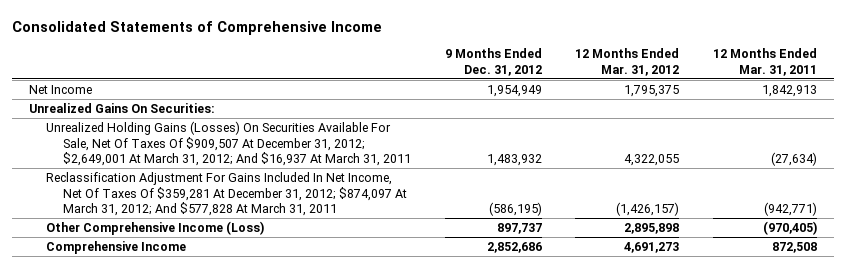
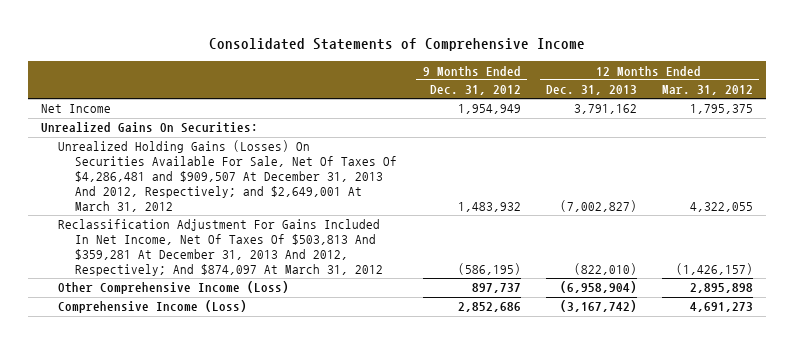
[712,48,817,76] 12 Months Ended Mar. 31, 2011 -> none
none -> [545,85,637,96] Dec. 31, 2013
[46,121,412,166] Unrealized Holding Gains (Losses) On Securities Available For Sale, Net Of Taxes Of $909,507 At December 31, 2012; $2,649,001 At March 31, 2012; And $16,937 At March 31, 2011 -> [57,140,398,212] Unrealized Holding Gains (Losses) On Securities Available For Sale, Net Of Taxes Of $4,286,481 and $909,507 At December 31, 2013 And 2012, Respectively; and $2,649,001 At March 31, 2012
[46,172,408,216] Reclassification Adjustment For Gains Included In Net Income, Net Of Taxes Of $359,281 At December 31, 2012; $874,097 At March 31, 2012; And $577,828 At March 31, 2011 -> [57,219,384,277] Reclassification Adjustment For Gains Included In Net Income, Net Of Taxes Of $503,813 And $359,281 At December 31, 2013 And 2012, Respectively; And $874,097 At March 31, 2012
[46,241,187,255] Comprehensive Income -> [57,300,247,314] Comprehensive Income (Loss)

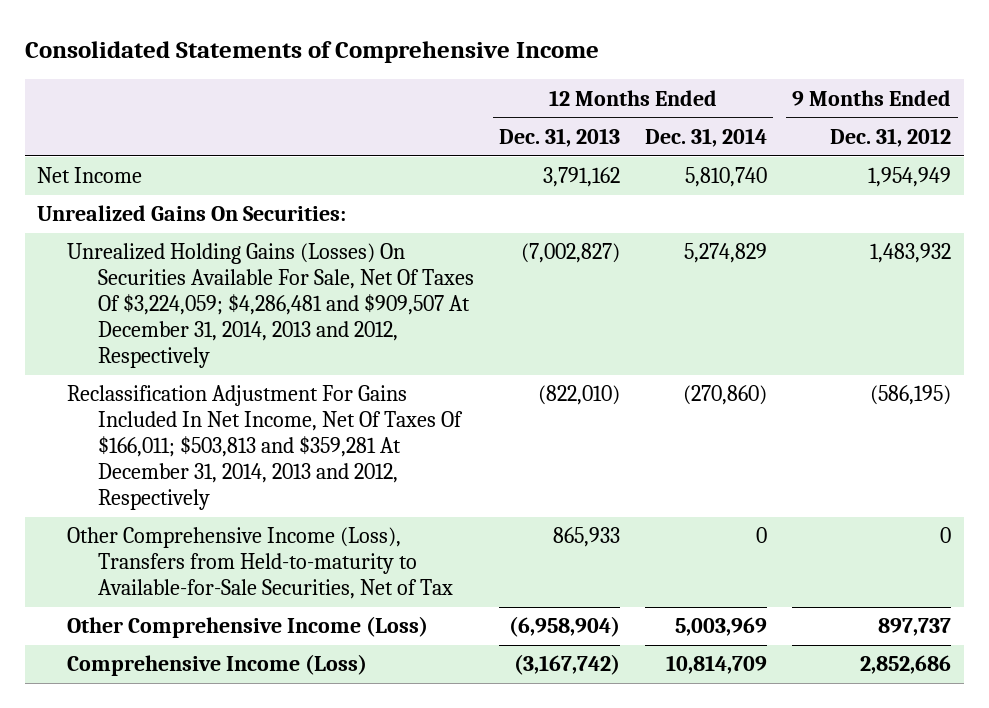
[662,85,754,96] Mar. 31, 2012 -> none
none -> [645,127,768,147] Dec. 31, 2014
[57,140,398,212] Unrealized Holding Gains (Losses) On Securities Available For Sale, Net Of Taxes Of $4,286,481 and $909,507 At December 31, 2013 And 2012, Respectively; and $2,649,001 At March 31, 2012 -> [67,243,474,369] Unrealized Holding Gains (Losses) On Securities Available For Sale, Net Of Taxes Of $3,224,059; $4,286,481 and $909,507 At December 31, 2014, 2013 and 2012, Respectively
[57,219,384,277] Reclassification Adjustment For Gains Included In Net Income, Net Of Taxes Of $503,813 And $359,281 At December 31, 2013 And 2012, Respectively; And $874,097 At March 31, 2012 -> [67,385,463,511] Reclassification Adjustment For Gains Included In Net Income, Net Of Taxes Of $166,011; $503,813 and $359,281 At December 31, 2014, 2013 and 2012, Respectively
none -> [67,527,453,600] Other Comprehensive Income (Loss), Transfers from Held-to-maturity to Available-for-Sale Securities, Net of Tax

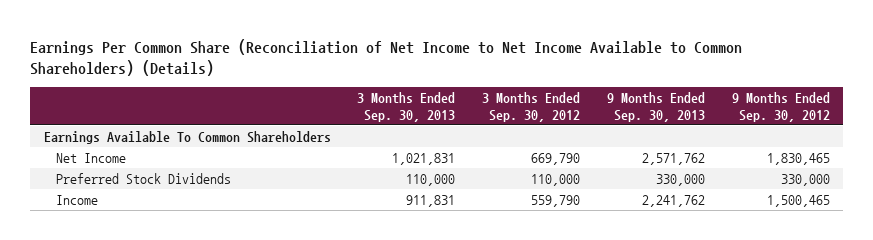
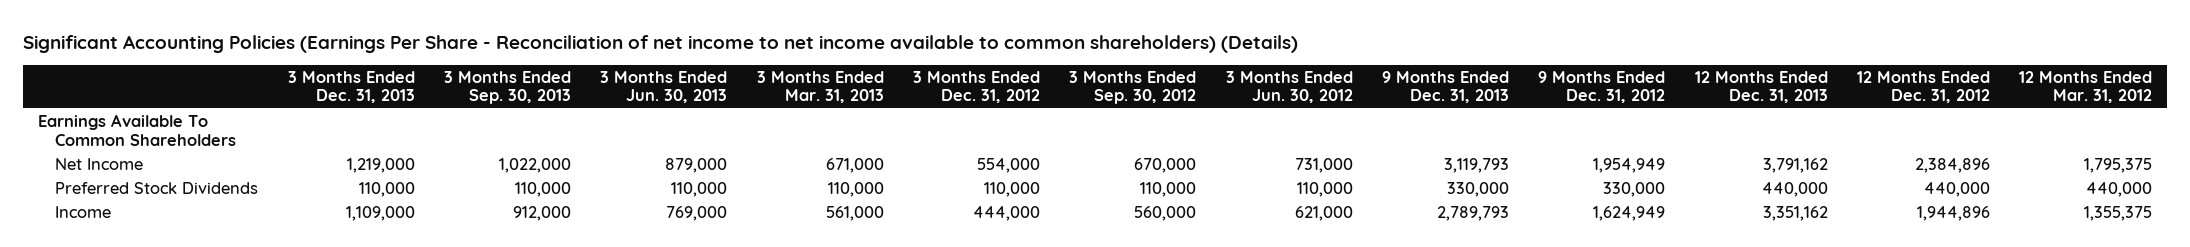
[30,38,743,77] Earnings Per Common Share (Reconciliation of Net Income to Net Income Available to Common Shareholders) (Details) -> [23,34,1299,53] Significant Accounting Policies (Earnings Per Share - Reconciliation of net income to net income available to common shareholders) (Details)
[606,92,705,122] 9 Months Ended Sep. 30, 2013 -> none
[731,92,830,122] 9 Months Ended Sep. 30, 2012 -> none
none -> [287,70,415,104] 3 Months Ended Dec. 31, 2013
none -> [600,70,728,104] 3 Months Ended Jun. 30, 2013
none -> [756,70,884,104] 3 Months Ended Mar. 31, 2013
none -> [912,70,1040,104] 3 Months Ended Dec. 31, 2012
none -> [1225,70,1353,104] 3 Months Ended Jun. 30, 2012
none -> [1381,70,1509,104] 9 Months Ended Dec. 31, 2013
none -> [1538,70,1666,104] 9 Months Ended Dec. 31, 2012
none -> [1694,70,1828,104] 12 Months Ended Dec. 31, 2013
none -> [1856,70,1990,104] 12 Months Ended Dec. 31, 2012
none -> [2019,70,2153,104] 12 Months Ended Mar. 31, 2012
[392,152,456,165] 1,021,831 -> [498,157,571,173] 1,022,000
[531,152,581,165] 669,790 -> [1134,157,1197,173] 670,000
[406,194,456,207] 911,831 -> [512,205,571,221] 912,000
[531,194,581,207] 559,790 -> [1134,205,1197,221] 560,000

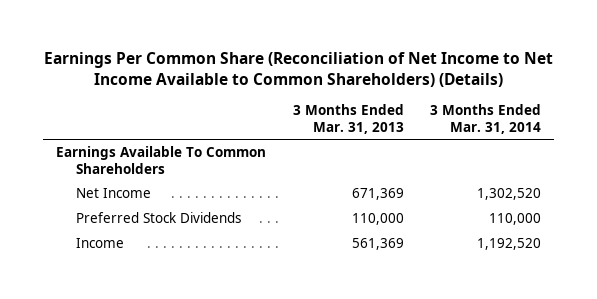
[23,34,1299,53] Significant Accounting Policies (Earnings Per Share - Reconciliation of net income to net income available to common shareholders) (Details) -> [43,51,553,87] Earnings Per Common Share (Reconciliation of Net Income to Net Income Available to Common Shareholders) (Details)
[287,70,415,104] 3 Months Ended Dec. 31, 2013 -> none
[443,70,571,105] 3 Months Ended Sep. 30, 2013 -> none
[600,70,728,104] 3 Months Ended Jun. 30, 2013 -> none
[912,70,1040,104] 3 Months Ended Dec. 31, 2012 -> none
[1069,70,1197,105] 3 Months Ended Sep. 30, 2012 -> none
[1225,70,1353,104] 3 Months Ended Jun. 30, 2012 -> none
[1381,70,1509,104] 9 Months Ended Dec. 31, 2013 -> none
[1538,70,1666,104] 9 Months Ended Dec. 31, 2012 -> none
[1694,70,1828,104] 12 Months Ended Dec. 31, 2013 -> none
[1856,70,1990,104] 12 Months Ended Dec. 31, 2012 -> none
[2019,70,2153,104] 12 Months Ended Mar. 31, 2012 -> none
none -> [430,104,542,134] 3 Months Ended Mar. 31, 2014
[825,157,884,173] 671,000 -> [351,188,404,201] 671,369
[825,205,884,221] 561,000 -> [351,238,404,251] 561,369

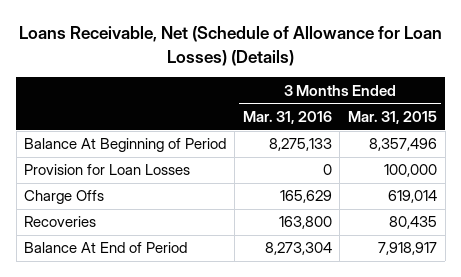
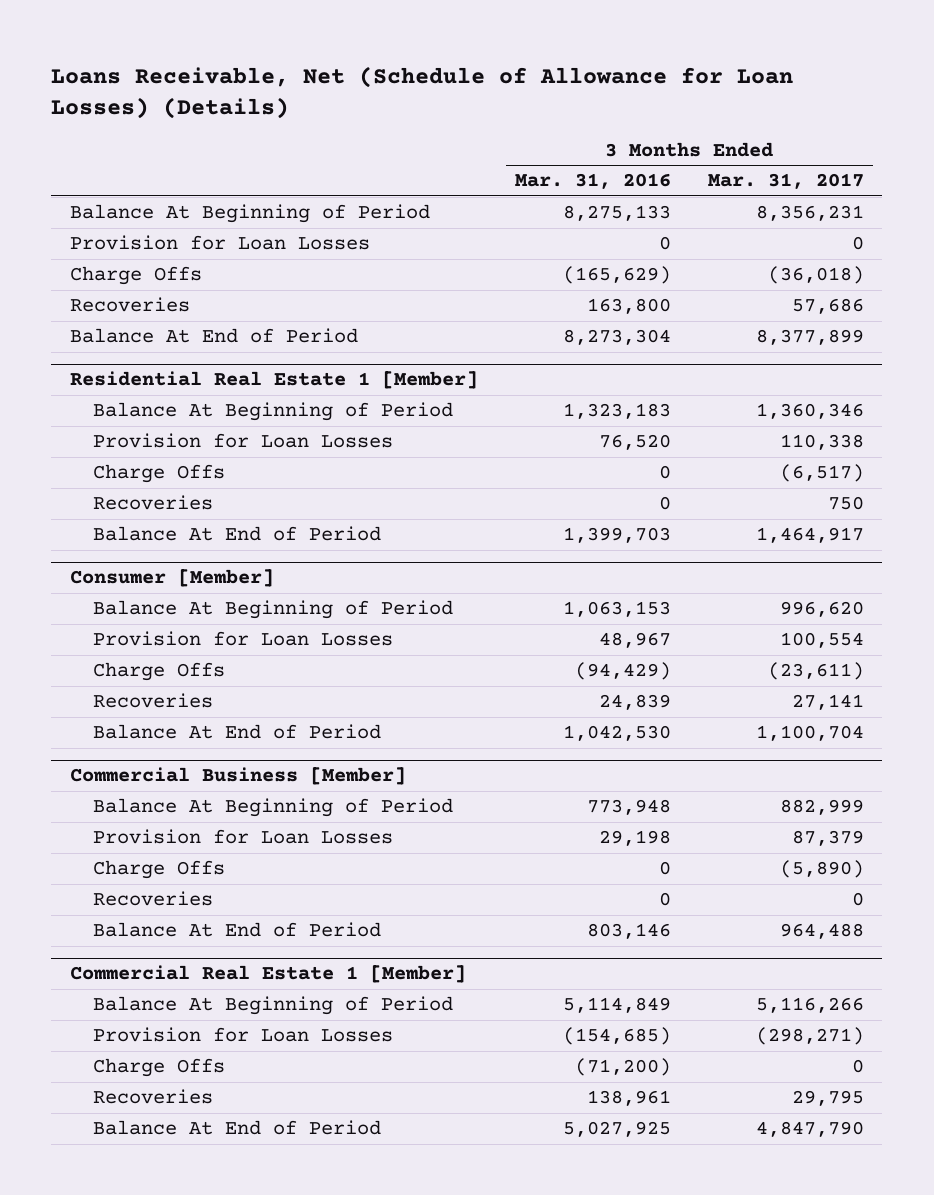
[347,110,437,124] Mar. 31, 2015 -> none
none -> [707,173,864,190] Mar. 31, 2017
[279,190,332,204] 165,629 -> [562,266,671,285] (165,629)
none -> [69,371,478,390] Residential Real Estate 1 [Member]
none -> [92,402,453,422] Balance At Beginning of Period
none -> [92,433,393,449] Provision for Loan Losses
none -> [92,464,225,484] Charge Offs
none -> [92,495,213,511] Recoveries
none -> [92,526,381,542] Balance At End of Period
none -> [69,569,274,588] Consumer [Member]
none -> [92,600,453,620] Balance At Beginning of Period
none -> [92,631,393,647] Provision for Loan Losses
none -> [92,662,225,682] Charge Offs
none -> [92,693,213,709] Recoveries
none -> [92,724,381,740] Balance At End of Period
none -> [69,767,406,786] Commercial Business [Member]
none -> [92,798,453,818] Balance At Beginning of Period
none -> [92,829,393,845] Provision for Loan Losses
none -> [92,860,225,880] Charge Offs
none -> [92,891,213,907] Recoveries
none -> [92,922,381,938] Balance At End of Period
none -> [69,965,466,984] Commercial Real Estate 1 [Member]
none -> [92,996,453,1016] Balance At Beginning of Period
none -> [92,1027,393,1043] Provision for Loan Losses
none -> [92,1058,225,1078] Charge Offs
none -> [92,1089,213,1105] Recoveries
none -> [92,1120,381,1136] Balance At End of Period

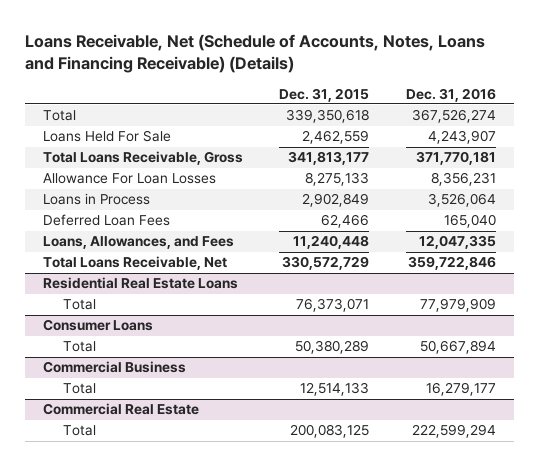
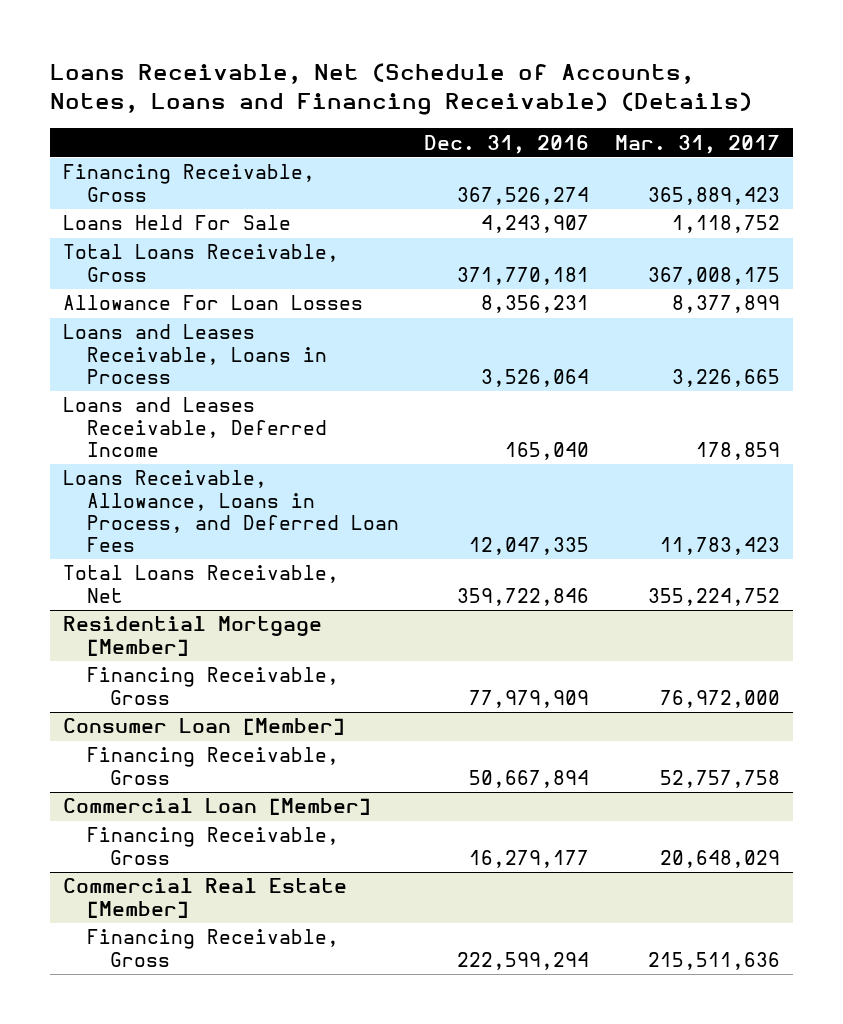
[279,87,370,102] Dec. 31, 2015 -> none
none -> [614,134,780,154] Mar. 31, 2017
[43,110,77,122] Total -> [63,164,316,202] Financing Receivable, Gross
[43,193,151,206] Loans in Process -> [63,324,327,384] Loans and Leases Receivable, Loans in Process
[43,214,171,227] Deferred Loan Fees -> [63,397,327,457] Loans and Leases Receivable, Deferred Income
[43,236,235,250] Loans, Allowances, and Fees -> [63,470,399,553] Loans Receivable, Allowance, Loans in Process, and Deferred Loan Fees
[43,277,239,290] Residential Real Estate Loans -> [63,616,323,656] Residential Mortgage [Member]
[62,299,96,311] Total -> [86,667,339,705] Financing Receivable, Gross
[43,319,154,332] Consumer Loans -> [63,718,346,736] Consumer Loan [Member]
[62,341,96,353] Total -> [86,747,339,785] Financing Receivable, Gross
[43,361,187,374] Commercial Business -> [63,798,372,816] Commercial Loan [Member]
[62,383,96,395] Total -> [86,827,339,865] Financing Receivable, Gross
[43,403,200,416] Commercial Real Estate -> [63,878,348,918] Commercial Real Estate [Member]
[62,425,96,437] Total -> [86,929,339,967] Financing Receivable, Gross

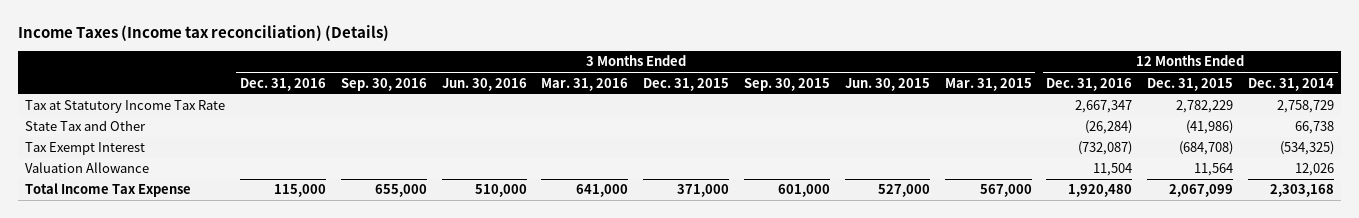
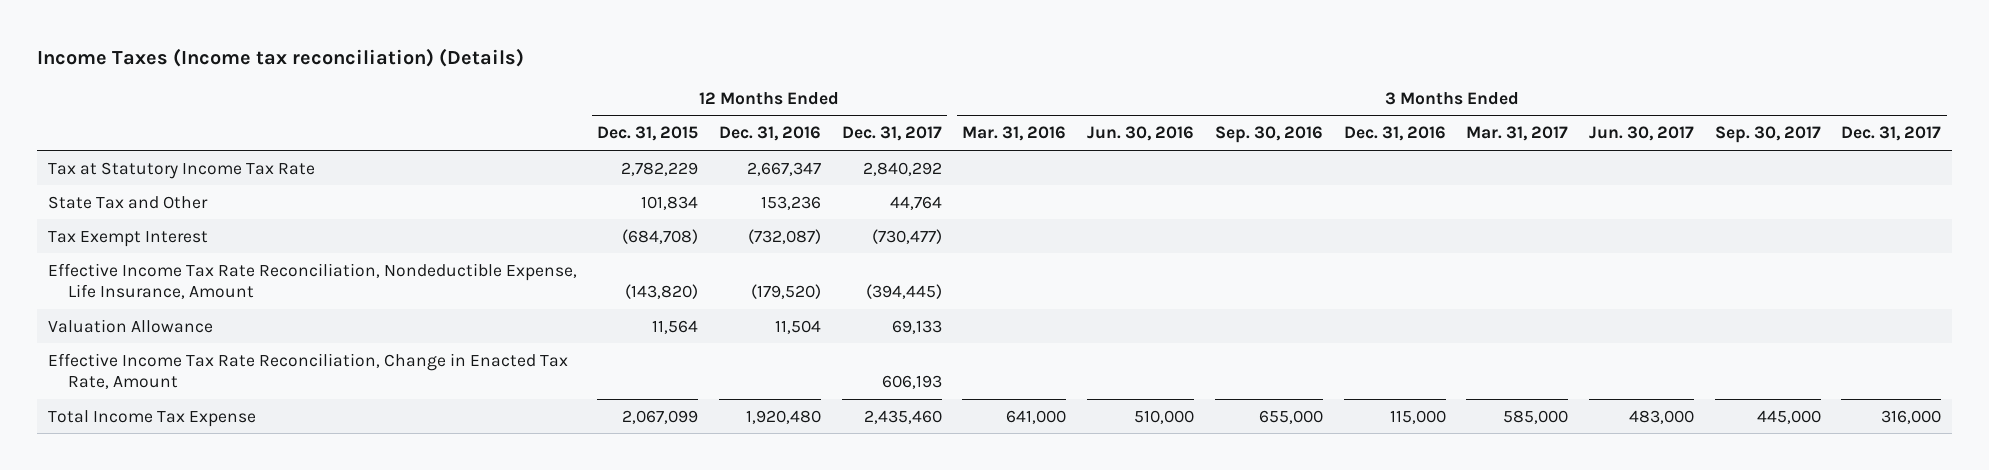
[643,77,730,91] Dec. 31, 2015 -> none
[744,77,831,91] Sep. 30, 2015 -> none
[844,77,930,91] Jun. 30, 2015 -> none
[944,77,1032,91] Mar. 31, 2015 -> none
[1247,77,1334,91] Dec. 31, 2014 -> none
none -> [841,126,942,142] Dec. 31, 2017
none -> [1466,126,1569,142] Mar. 31, 2017
none -> [1588,126,1694,142] Jun. 30, 2017
none -> [1714,126,1821,144] Sep. 30, 2017
none -> [1841,126,1942,142] Dec. 31, 2017
[1085,120,1133,135] (26,284) -> [760,195,821,210] 153,236
[1186,120,1234,135] (41,986) -> [641,195,699,210] 101,834
none -> [47,262,577,300] Effective Income Tax Rate Reconciliation, Nondeductible Expense, Life Insurance, Amount
none -> [47,352,568,390] Effective Income Tax Rate Reconciliation, Change in Enacted Tax Rate, Amount

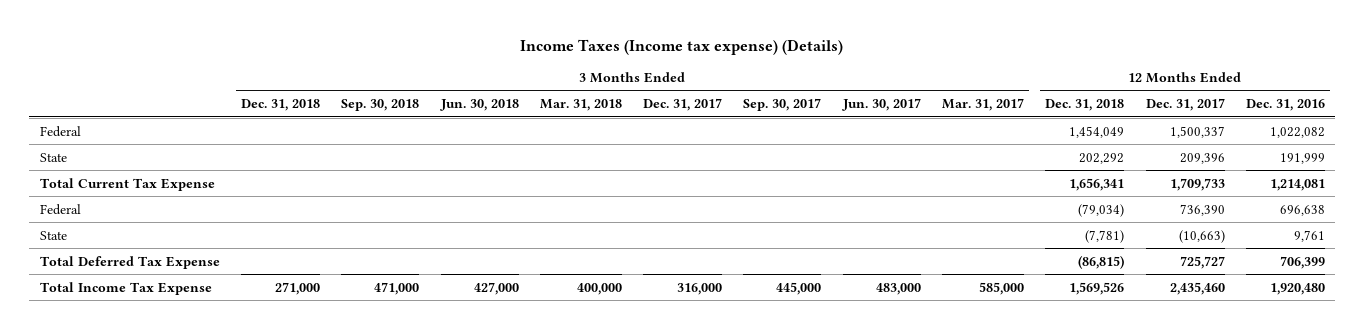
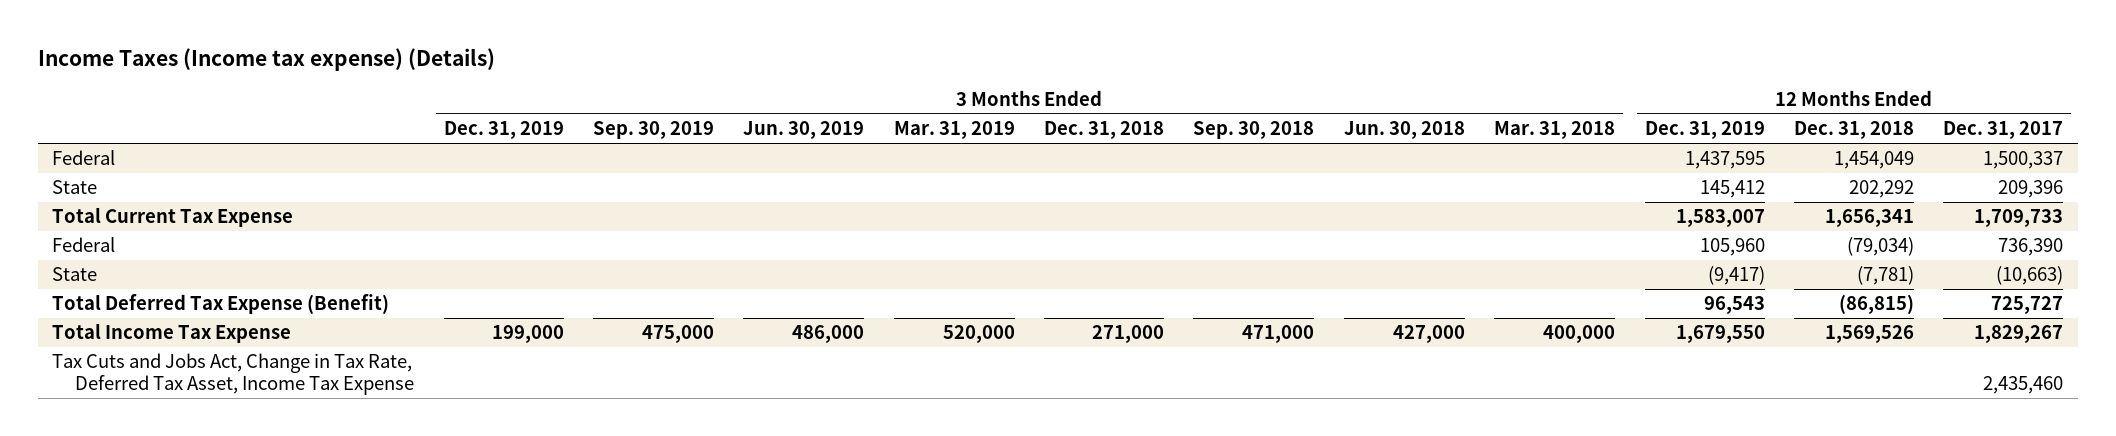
[643,98,723,112] Dec. 31, 2017 -> none
[743,98,822,112] Sep. 30, 2017 -> none
[841,98,921,112] Jun. 30, 2017 -> none
[941,98,1024,112] Mar. 31, 2017 -> none
[1245,99,1325,112] Dec. 31, 2016 -> none
none -> [443,121,564,140] Dec. 31, 2019
none -> [593,121,715,140] Sep. 30, 2019
none -> [743,121,865,140] Jun. 30, 2019
none -> [893,121,1015,140] Mar. 31, 2019
none -> [1644,121,1765,140] Dec. 31, 2019
[39,255,220,269] Total Deferred Tax Expense -> [52,294,390,315] Total Deferred Tax Expense (Benefit)
[1169,281,1225,295] 2,435,460 -> [1974,325,2064,344] 1,829,267
none -> [52,353,415,396] Tax Cuts and Jobs Act, Change in Tax Rate, Deferred Tax Asset, Income Tax Expense

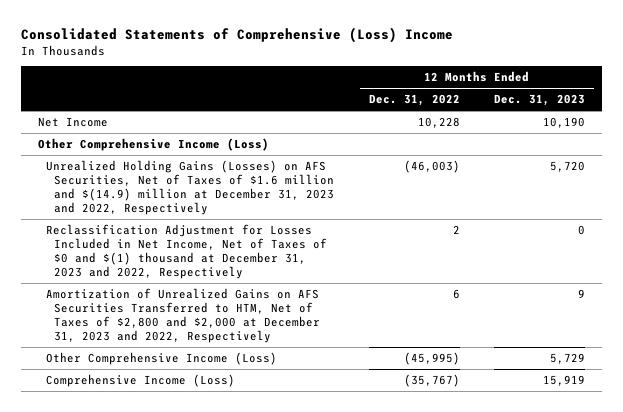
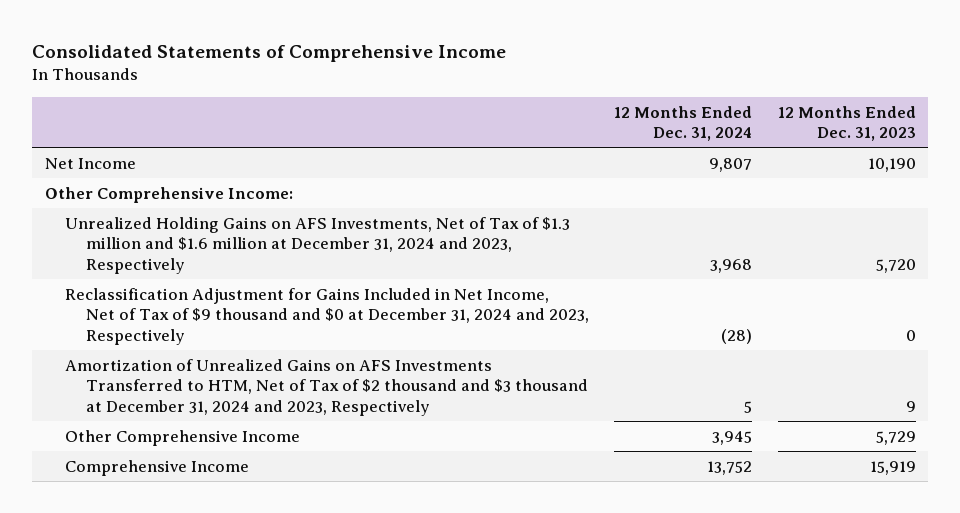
[20,26,453,43] Consolidated Statements of Comprehensive (Loss) Income -> [31,44,506,62] Consolidated Statements of Comprehensive Income
[368,94,460,107] Dec. 31, 2022 -> none
none -> [614,105,753,141] 12 Months Ended Dec. 31, 2024
[37,138,269,152] Other Comprehensive Income (Loss) -> [44,186,293,203] Other Comprehensive Income:
[46,160,335,215] Unrealized Holding Gains (Losses) on AFS Securities, Net of Taxes of $1.6 million and $(14.9) million at December 31, 2023 and 2022, Respectively -> [65,216,571,274] Unrealized Holding Gains on AFS Investments, Net of Tax of $1.3 million and $1.6 million at December 31, 2024 and 2023, Respectively
[46,224,328,279] Reclassification Adjustment for Losses Included in Net Income, Net of Taxes of $0 and $(1) thousand at December 31, 2023 and 2022, Respectively -> [65,287,590,345] Reclassification Adjustment for Gains Included in Net Income, Net of Tax of $9 thousand and $0 at December 31, 2024 and 2023, Respectively
[46,288,321,343] Amortization of Unrealized Gains on AFS Securities Transferred to HTM, Net of Taxes of $2,800 and $2,000 at December 31, 2023 and 2022, Respectively -> [65,358,589,416] Amortization of Unrealized Gains on AFS Investments Transferred to HTM, Net of Tax of $2 thousand and $3 thousand at December 31, 2024 and 2023, Respectively
[46,352,278,366] Other Comprehensive Income (Loss) -> [65,429,301,446] Other Comprehensive Income
[46,374,236,388] Comprehensive Income (Loss) -> [65,459,250,476] Comprehensive Income

